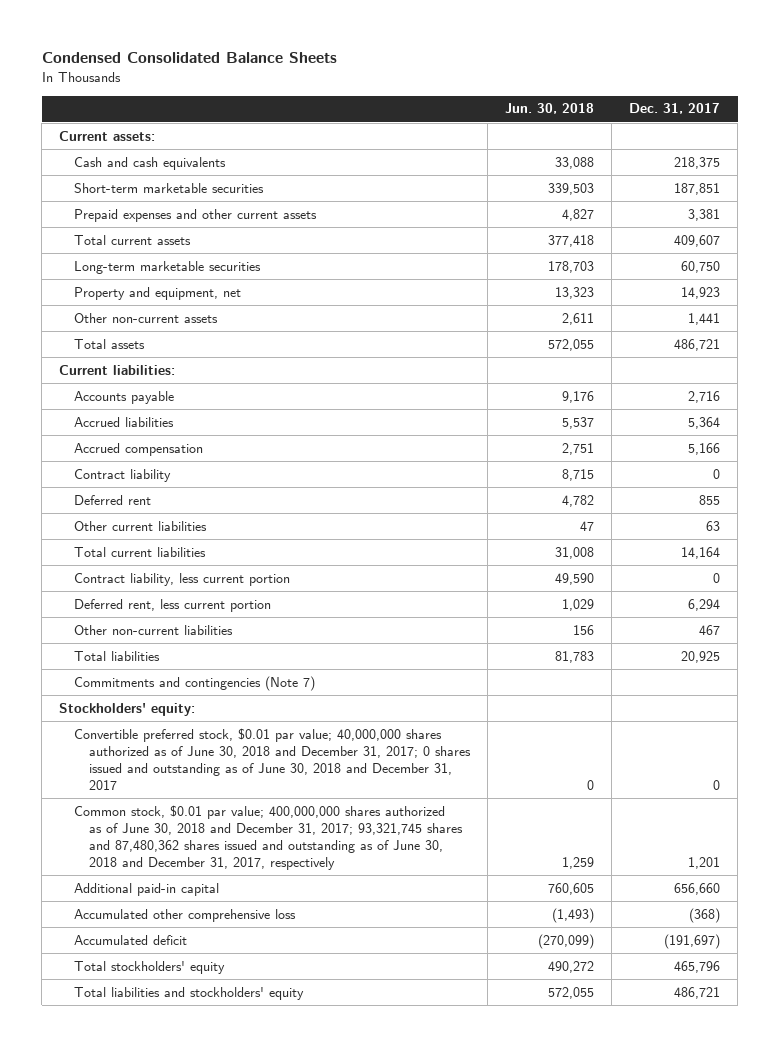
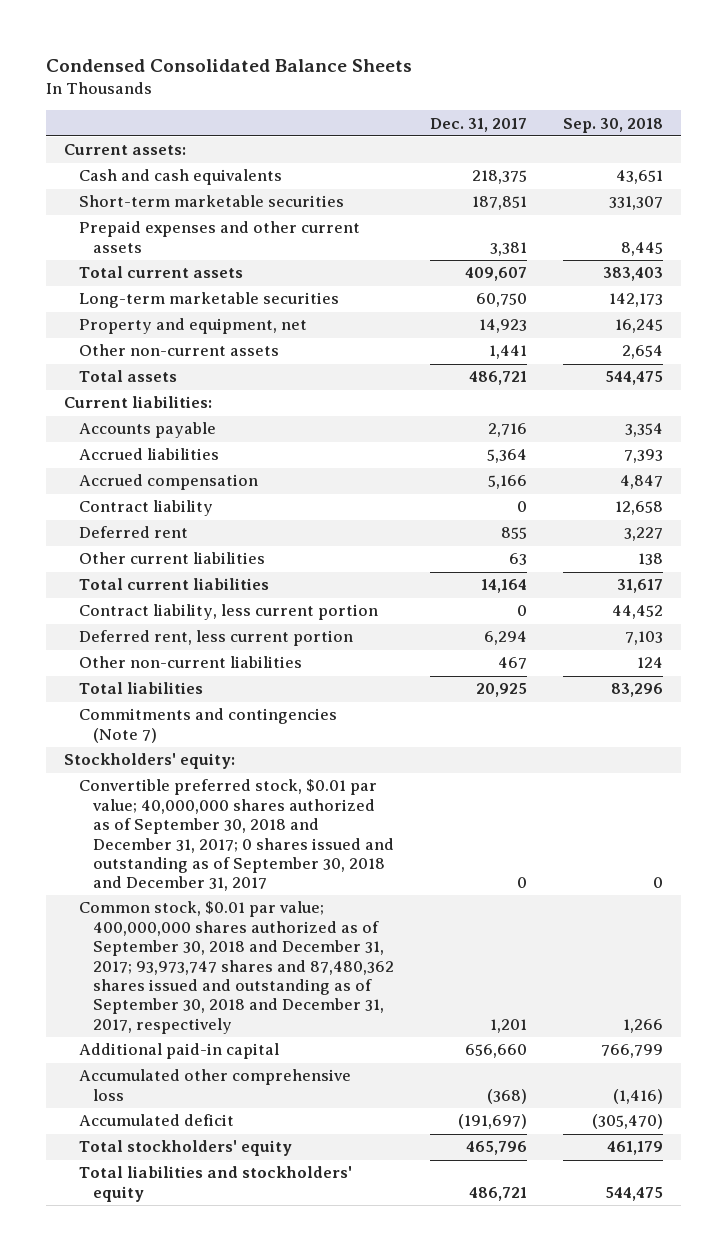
[505,103,595,115] Jun. 30, 2018 -> none
none -> [562,117,663,133] Sep. 30, 2018
[74,727,472,791] Convertible preferred stock, $0.01 par value; 40,000,000 shares authorized as of June 30, 2018 and December 31, 2017; 0 shares issued and outstanding as of June 30, 2018 and December 31, 2017 -> [78,779,395,892] Convertible preferred stock, $0.01 par value; 40,000,000 shares authorized as of September 30, 2018 and December 31, 2017; 0 shares issued and outstanding as of September 30, 2018 and December 31, 2017
[74,804,464,871] Common stock, $0.01 par value; 400,000,000 shares authorized as of June 30, 2018 and December 31, 2017; 93,321,745 shares and 87,480,362 shares issued and outstanding as of June 30, 2018 and December 31, 2017, respectively -> [78,901,395,1034] Common stock, $0.01 par value; 400,000,000 shares authorized as of September 30, 2018 and December 31, 2017; 93,973,747 shares and 87,480,362 shares issued and outstanding as of September 30, 2018 and December 31, 2017, respectively

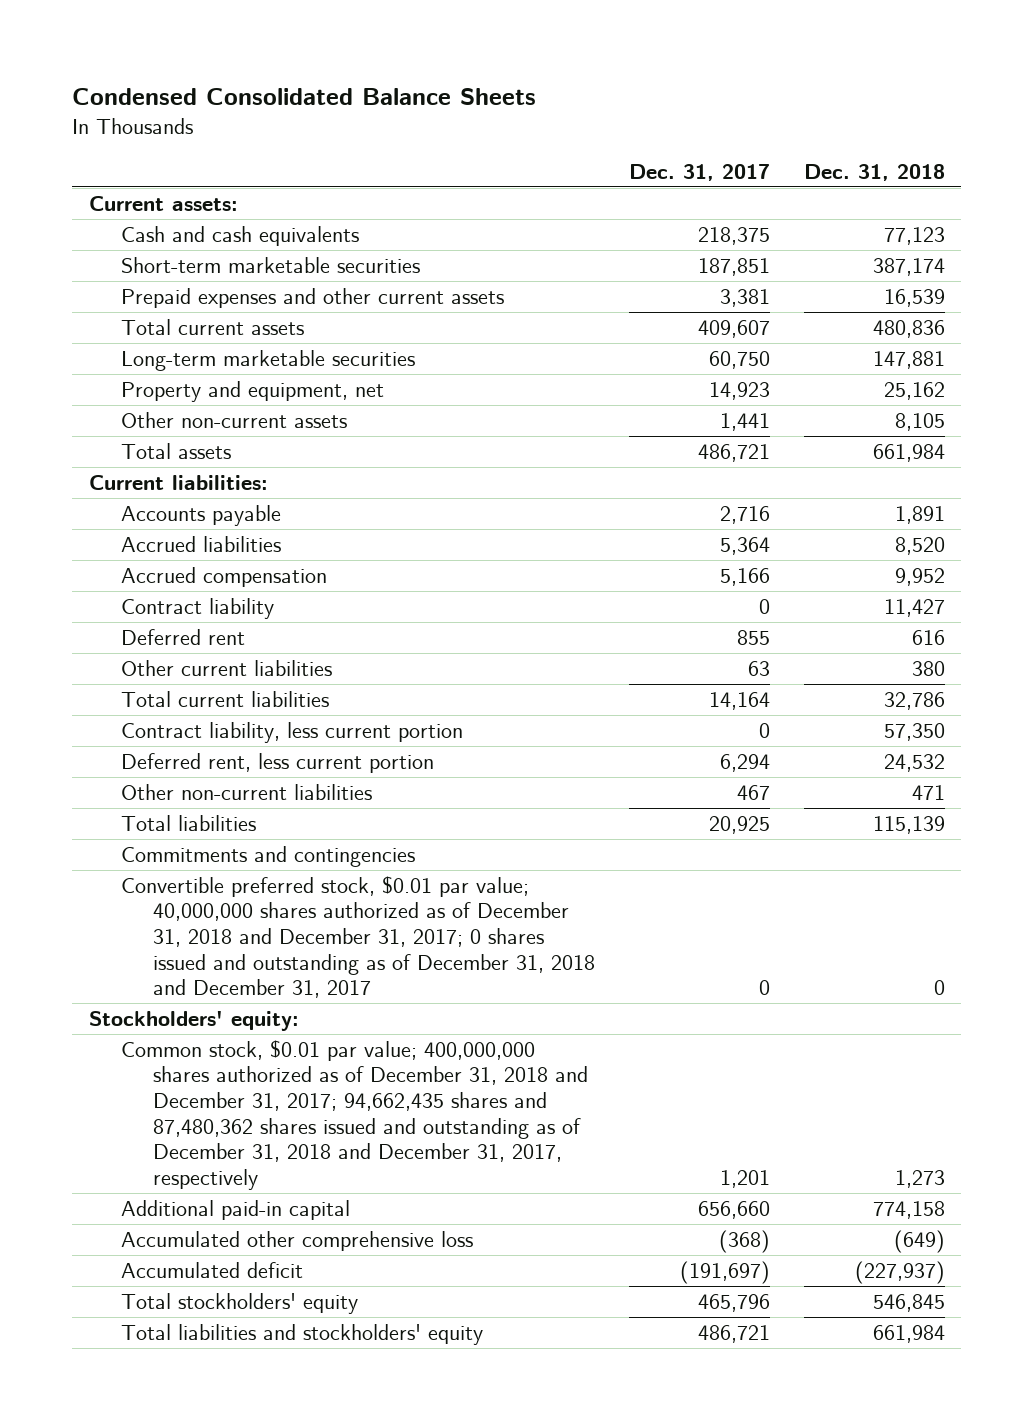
[562,117,663,133] Sep. 30, 2018 -> none
none -> [803,163,945,181] Dec. 31, 2018
[78,708,337,743] Commitments and contingencies (Note 7) -> [121,845,416,867] Commitments and contingencies
none -> [121,875,595,999] Convertible preferred stock, $0.01 par value; 40,000,000 shares authorized as of December 31, 2018 and December 31, 2017; 0 shares issued and outstanding as of December 31, 2018 and December 31, 2017
[78,779,395,892] Convertible preferred stock, $0.01 par value; 40,000,000 shares authorized as of September 30, 2018 and December 31, 2017; 0 shares issued and outstanding as of September 30, 2018 and December 31, 2017 -> none
[78,901,395,1034] Common stock, $0.01 par value; 400,000,000 shares authorized as of September 30, 2018 and December 31, 2017; 93,973,747 shares and 87,480,362 shares issued and outstanding as of September 30, 2018 and December 31, 2017, respectively -> [121,1039,588,1190] Common stock, $0.01 par value; 400,000,000 shares authorized as of December 31, 2018 and December 31, 2017; 94,662,435 shares and 87,480,362 shares issued and outstanding as of December 31, 2018 and December 31, 2017, respectively

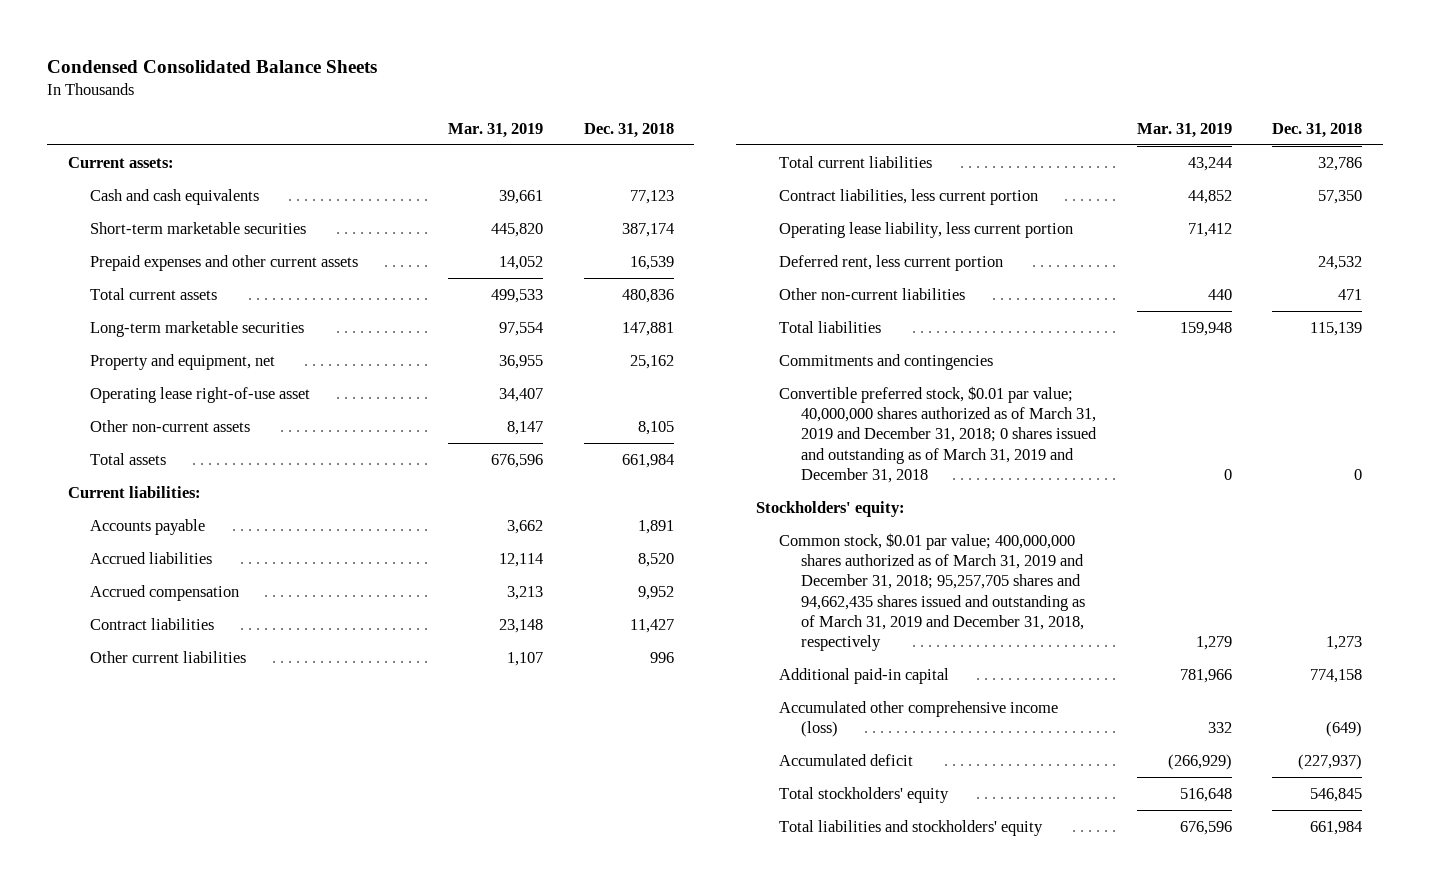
[628,163,770,181] Dec. 31, 2017 -> none
none -> [448,122,544,138] Mar. 31, 2019
none -> [90,386,311,403] Operating lease right-of-use asset
[121,628,246,645] Deferred rent -> none
[121,597,275,619] Contract liability -> [90,617,215,630] Contract liabilities
[911,660,945,676] 380 -> [649,651,674,663] 996
[121,721,464,743] Contract liability, less current portion -> [778,188,1038,205] Contract liabilities, less current portion
none -> [778,221,1073,238] Operating lease liability, less current portion
[121,875,595,999] Convertible preferred stock, $0.01 par value; 40,000,000 shares authorized as of December 31, 2018 and December 31, 2017; 0 shares issued and outstanding as of December 31, 2018 and December 31, 2017 -> [778,385,1098,483] Convertible preferred stock, $0.01 par value; 40,000,000 shares authorized as of March 31, 2019 and December 31, 2018; 0 shares issued and outstanding as of March 31, 2019 and December 31, 2018
[121,1039,588,1190] Common stock, $0.01 par value; 400,000,000 shares authorized as of December 31, 2018 and December 31, 2017; 94,662,435 shares and 87,480,362 shares issued and outstanding as of December 31, 2018 and December 31, 2017, respectively -> [778,532,1086,652] Common stock, $0.01 par value; 400,000,000 shares authorized as of March 31, 2019 and December 31, 2018; 95,257,705 shares and 94,662,435 shares issued and outstanding as of March 31, 2019 and December 31, 2018, respectively
[121,1230,474,1251] Accumulated other comprehensive loss -> [778,700,1058,738] Accumulated other comprehensive income (loss)

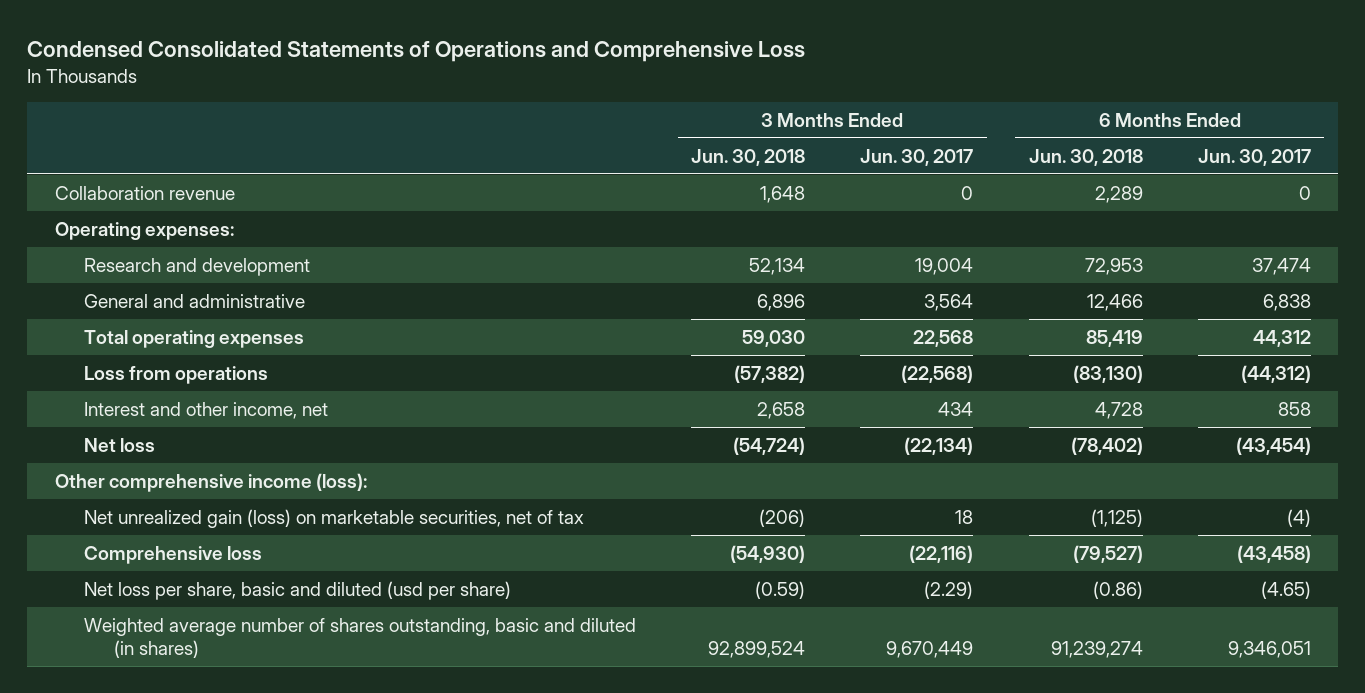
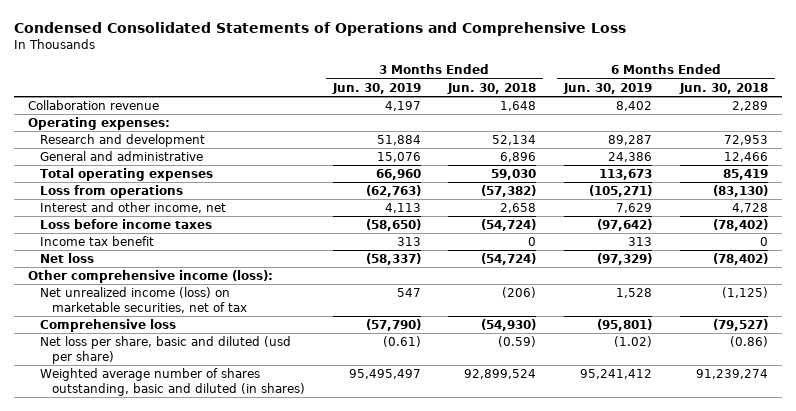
[860,148,974,166] Jun. 30, 2017 -> none
[1197,148,1311,166] Jun. 30, 2017 -> none
none -> [331,82,421,94] Jun. 30, 2019
none -> [563,82,653,94] Jun. 30, 2019
none -> [39,219,212,230] Loss before income taxes
none -> [39,236,154,247] Income tax benefit
[84,509,585,529] Net unrealized gain (loss) on marketable securities, net of tax -> [39,287,247,313] Net unrealized income (loss) on marketable securities, net of tax

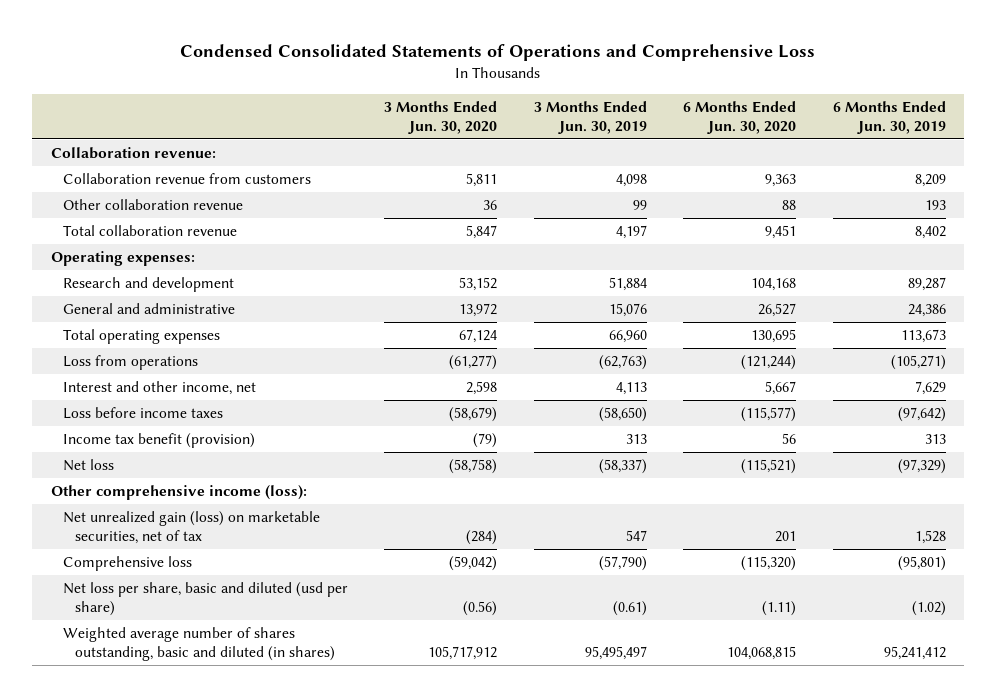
[447,82,537,94] Jun. 30, 2018 -> none
[679,82,769,94] Jun. 30, 2018 -> none
none -> [384,100,498,134] 3 Months Ended Jun. 30, 2020
none -> [683,100,797,134] 6 Months Ended Jun. 30, 2020
none -> [50,147,216,160] Collaboration revenue:
[28,100,160,111] Collaboration revenue -> [62,173,311,185] Collaboration revenue from customers
[384,101,421,112] 4,197 -> [615,174,647,188] 4,098
[616,101,653,112] 8,402 -> [914,174,946,188] 8,209
none -> [62,199,243,211] Other collaboration revenue
none -> [62,225,237,237] Total collaboration revenue
[39,236,154,247] Income tax benefit -> [62,433,255,449] Income tax benefit (provision)
[39,287,247,313] Net unrealized income (loss) on marketable securities, net of tax -> [62,511,320,544] Net unrealized gain (loss) on marketable securities, net of tax

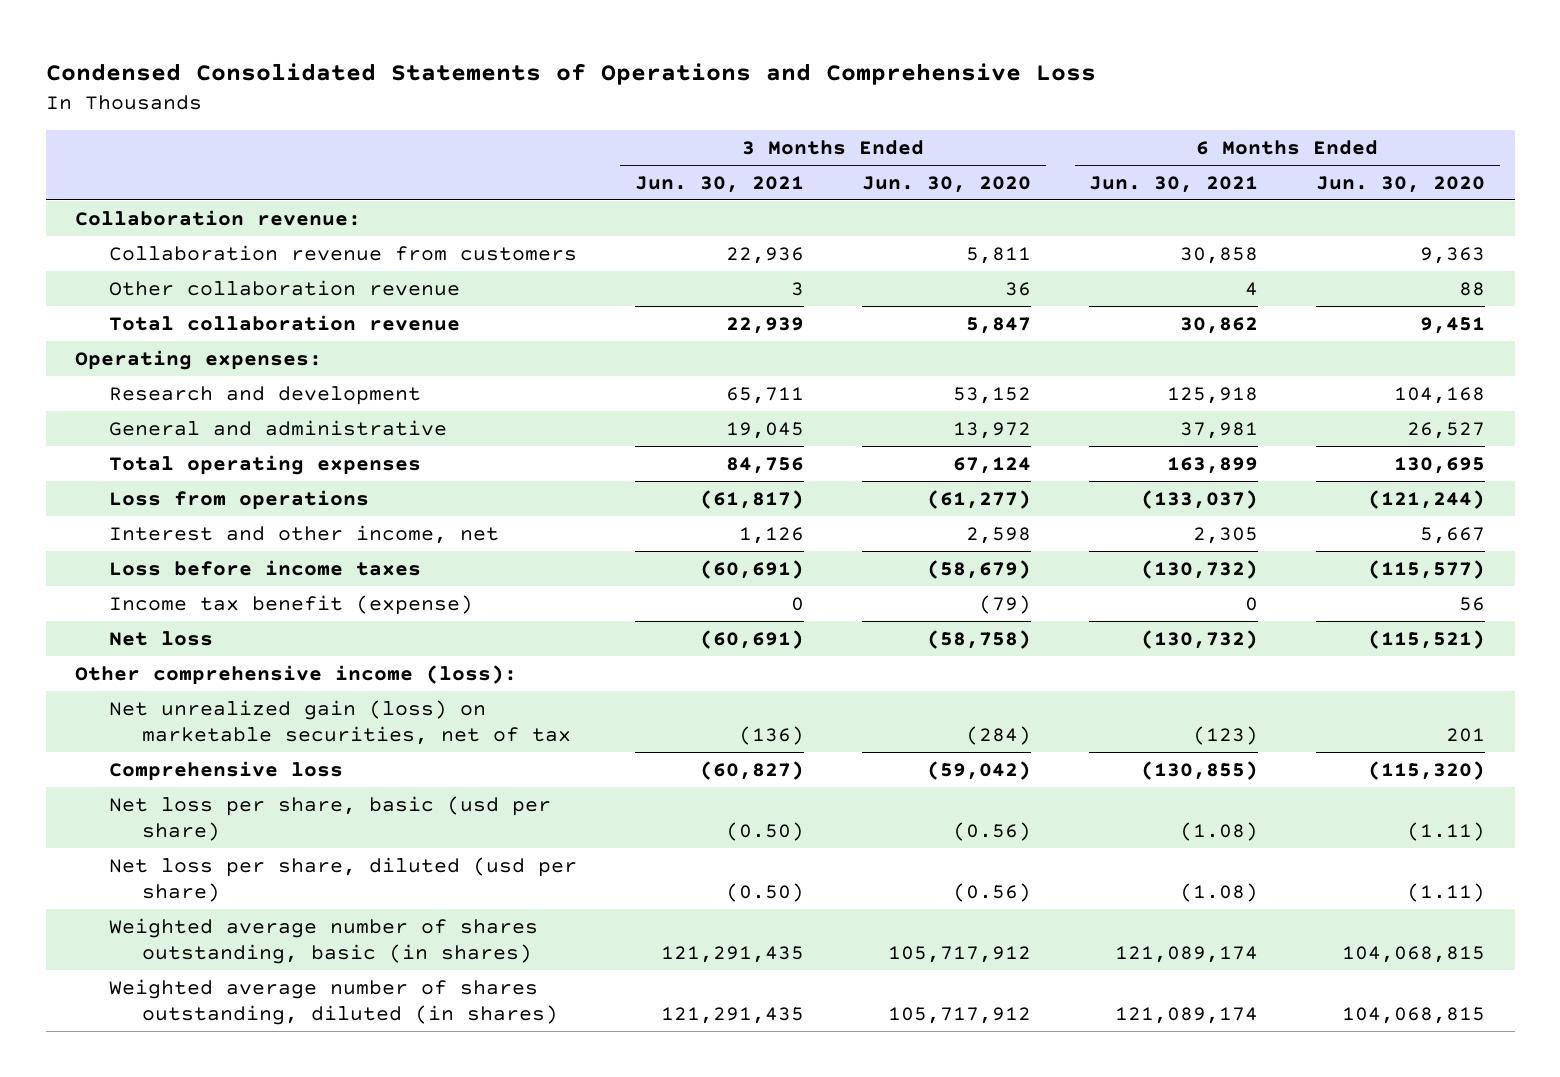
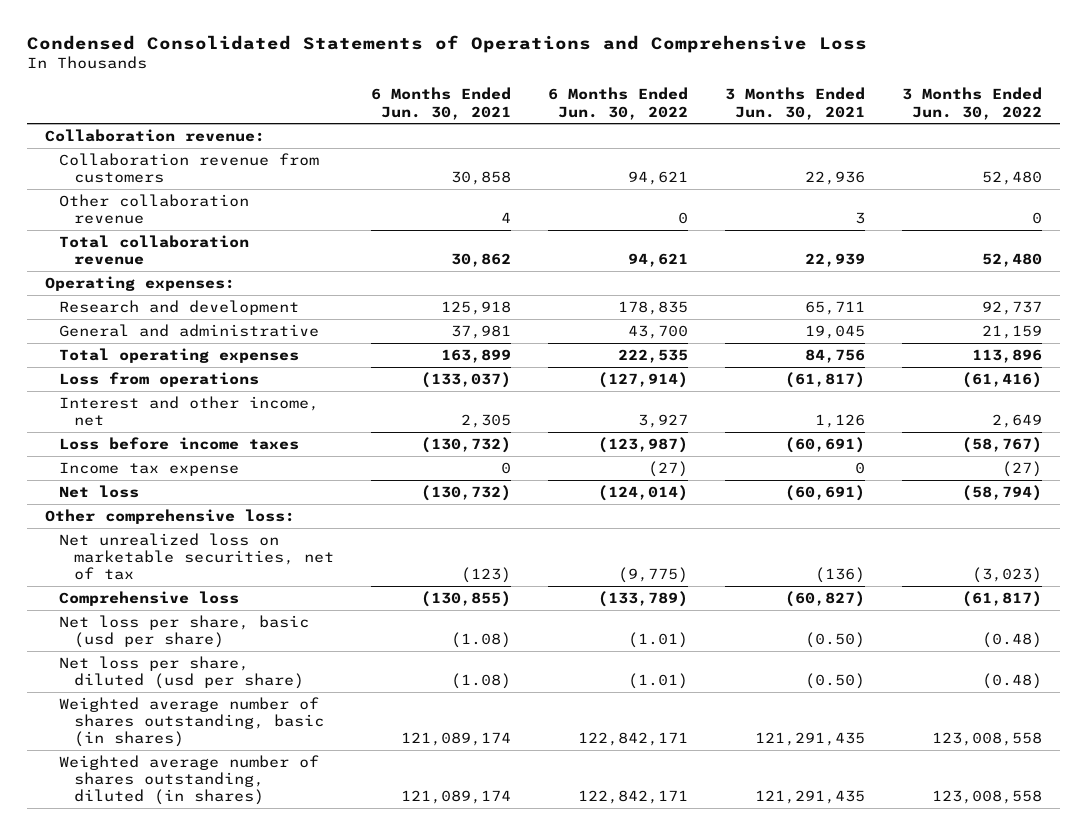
[862,175,1032,193] Jun. 30, 2020 -> none
[1316,175,1486,193] Jun. 30, 2020 -> none
none -> [547,87,688,120] 6 Months Ended Jun. 30, 2022
none -> [901,87,1042,120] 3 Months Ended Jun. 30, 2022
[108,594,473,615] Income tax benefit (expense) -> [59,461,240,476] Income tax expense
[75,664,518,685] Other comprehensive income (loss): -> [45,508,296,524] Other comprehensive loss:
[108,699,572,745] Net unrealized gain (loss) on marketable securities, net of tax -> [59,532,334,581] Net unrealized loss on marketable securities, net of tax

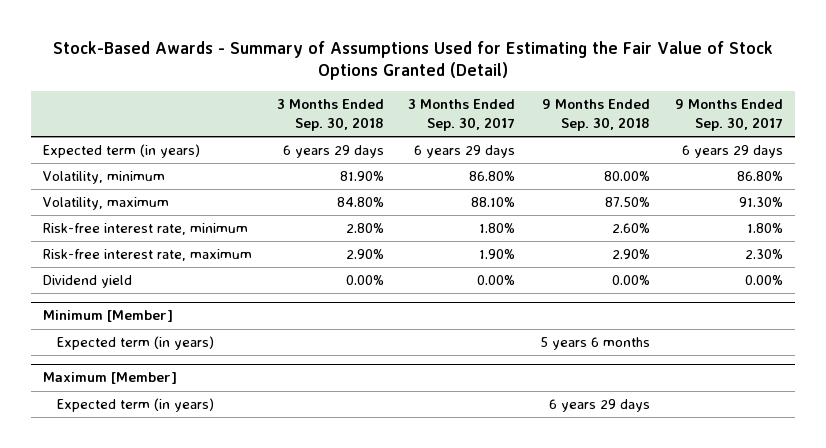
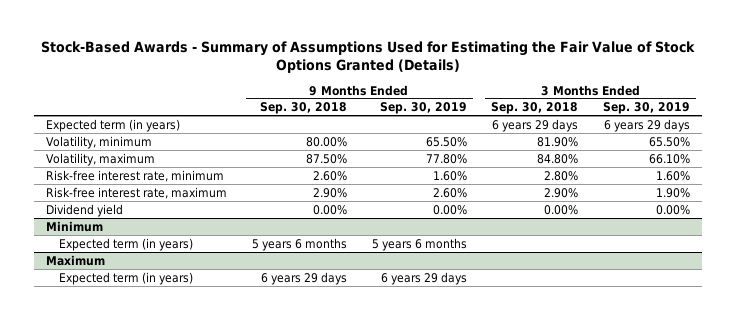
[52,40,773,81] Stock-Based Awards - Summary of Assumptions Used for Estimating the Fair Value of Stock Options Granted (Detail) -> [41,41,696,74] Stock-Based Awards - Summary of Assumptions Used for Estimating the Fair Value of Stock Options Granted (Details)
[408,99,516,132] 3 Months Ended Sep. 30, 2017 -> none
[674,99,783,132] 9 Months Ended Sep. 30, 2017 -> none
none -> [379,102,467,115] Sep. 30, 2019
none -> [603,102,691,115] Sep. 30, 2019
[43,310,174,323] Minimum [Member] -> [46,220,104,232] Minimum
[43,372,178,385] Maximum [Member] -> [46,254,106,266] Maximum

